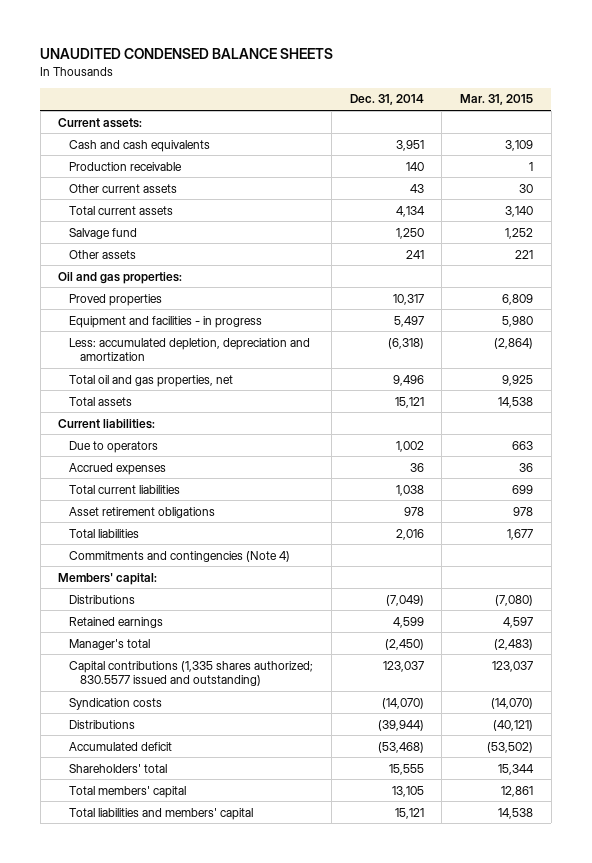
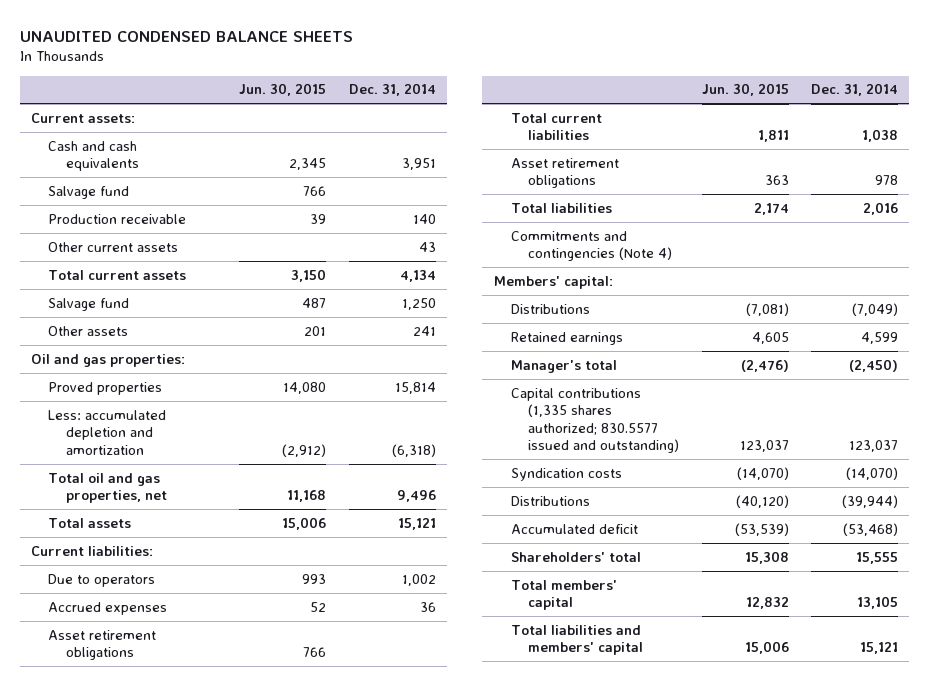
[460,94,534,106] Mar. 31, 2015 -> none
none -> [239,83,327,97] Jun. 30, 2015
none -> [48,185,130,199] Salvage fund
[69,315,263,328] Equipment and facilities - in progress -> none
[392,293,424,305] 10,317 -> [394,381,436,394] 15,814
[69,337,311,362] Less: accumulated depletion, depreciation and amortization -> [48,409,167,455] Less: accumulated depletion and amortization
none -> [48,629,157,661] Asset retirement obligations

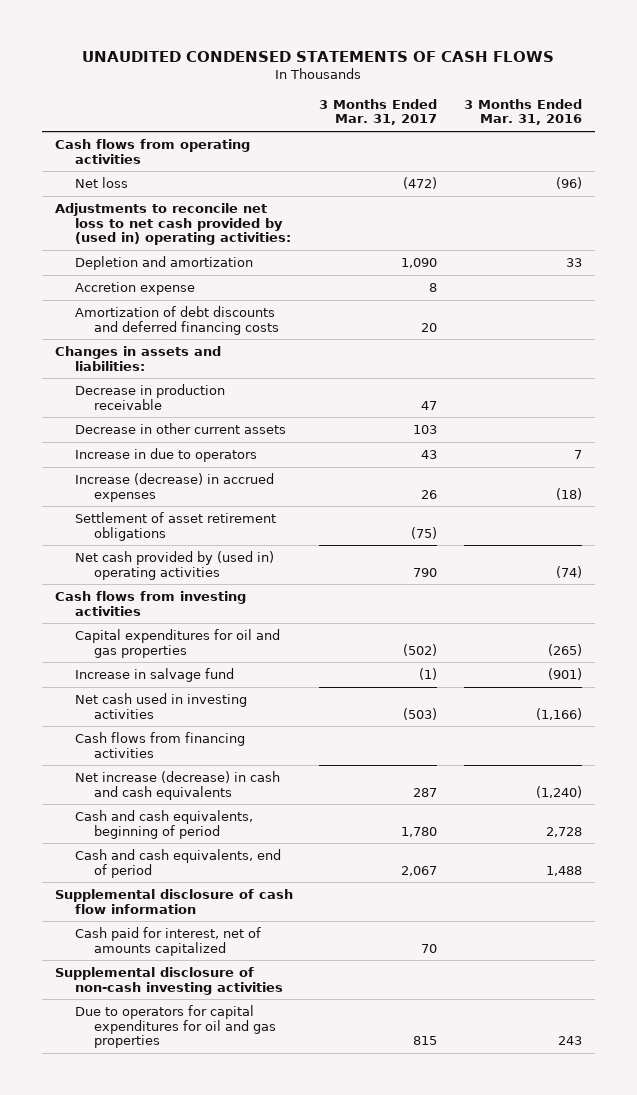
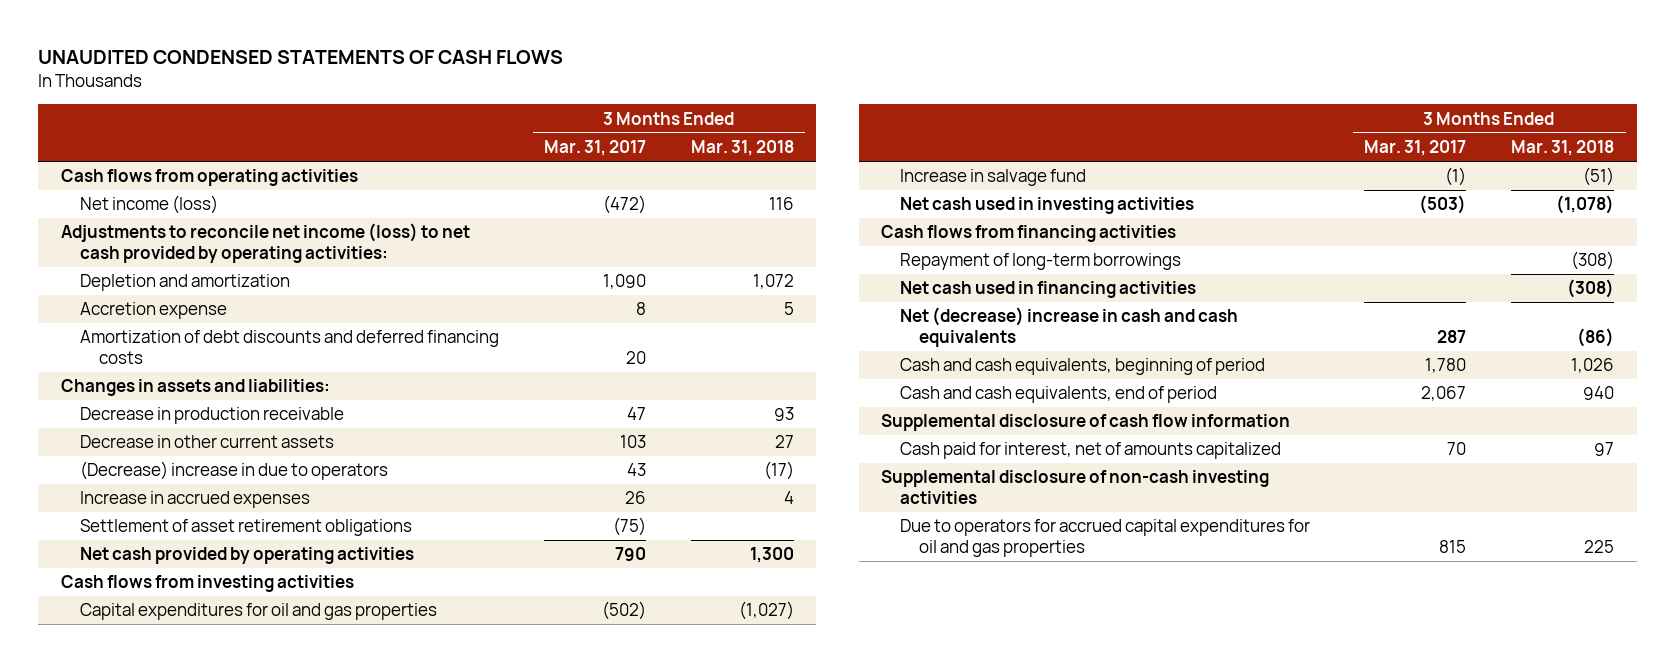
[463,98,582,126] 3 Months Ended Mar. 31, 2016 -> none
none -> [690,140,794,157] Mar. 31, 2018
[74,177,128,189] Net loss -> [79,195,218,215] Net income (loss)
[54,203,291,246] Adjustments to reconcile net loss to net cash provided by (used in) operating activities: -> [60,223,470,264] Adjustments to reconcile net income (loss) to net cash provided by operating activities:
[74,448,257,463] Increase in due to operators -> [79,461,388,481] (Decrease) increase in due to operators
[74,473,274,502] Increase (decrease) in accrued expenses -> [79,491,310,509] Increase in accrued expenses
[74,551,274,580] Net cash provided by (used in) operating activities -> [79,547,414,565] Net cash provided by operating activities
none -> [900,253,1182,271] Repayment of long-term borrowings
none -> [900,281,1197,299] Net cash used in financing activities
[74,771,280,800] Net increase (decrease) in cash and cash equivalents -> [900,307,1239,348] Net (decrease) increase in cash and cash equivalents
[74,1005,277,1049] Due to operators for capital expenditures for oil and gas properties -> [900,519,1311,558] Due to operators for accrued capital expenditures for oil and gas properties

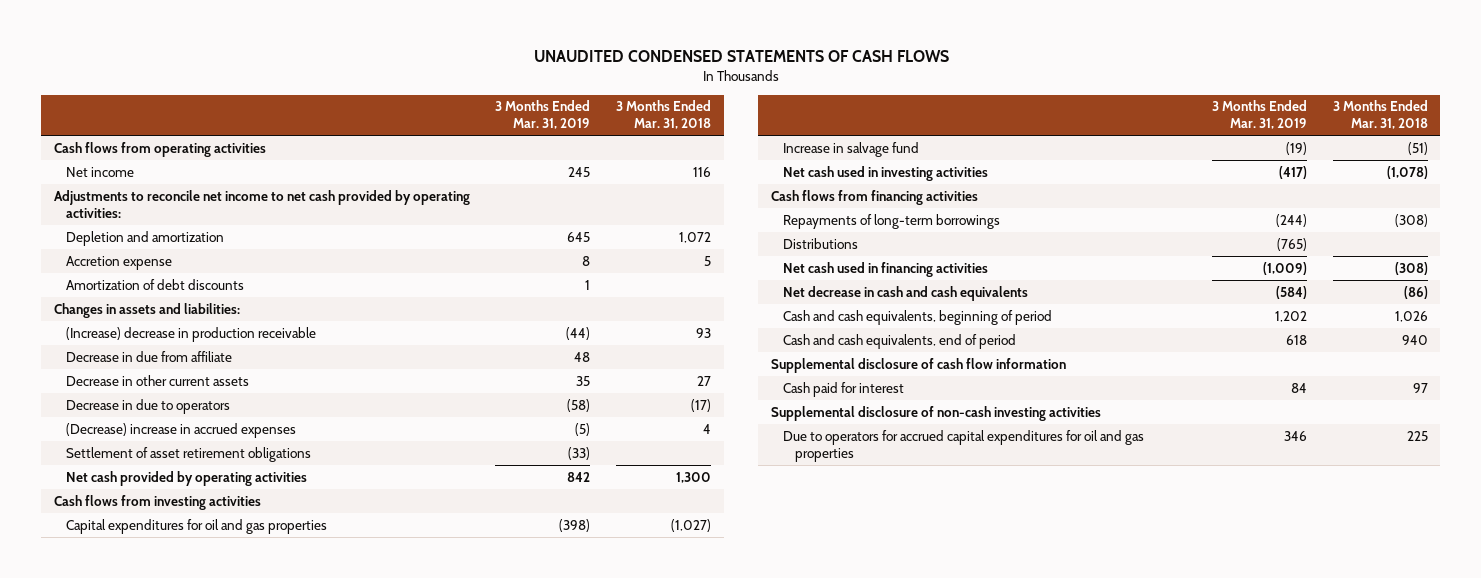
[543,140,646,157] Mar. 31, 2017 -> none
none -> [495,100,591,130] 3 Months Ended Mar. 31, 2019
[79,195,218,215] Net income (loss) -> [65,166,134,177] Net income
[60,223,470,264] Adjustments to reconcile net income (loss) to net cash provided by operating activities: -> [53,189,470,218] Adjustments to reconcile net income to net cash provided by operating activities:
[79,330,499,365] Amortization of debt discounts and deferred financing costs -> [65,278,244,290] Amortization of debt discounts
[79,407,344,425] Decrease in production receivable -> [65,326,316,342] (Increase) decrease in production receivable
none -> [65,350,232,362] Decrease in due from affiliate
[79,461,388,481] (Decrease) increase in due to operators -> [65,398,230,414] Decrease in due to operators
[79,491,310,509] Increase in accrued expenses -> [65,422,296,438] (Decrease) increase in accrued expenses
[900,253,1182,271] Repayment of long-term borrowings -> [782,213,1000,229] Repayments of long-term borrowings
none -> [782,237,858,249] Distributions
[900,307,1239,348] Net (decrease) increase in cash and cash equivalents -> [782,285,1028,301] Net decrease in cash and cash equivalents
[900,442,1282,460] Cash paid for interest, net of amounts capitalized -> [782,381,904,397] Cash paid for interest

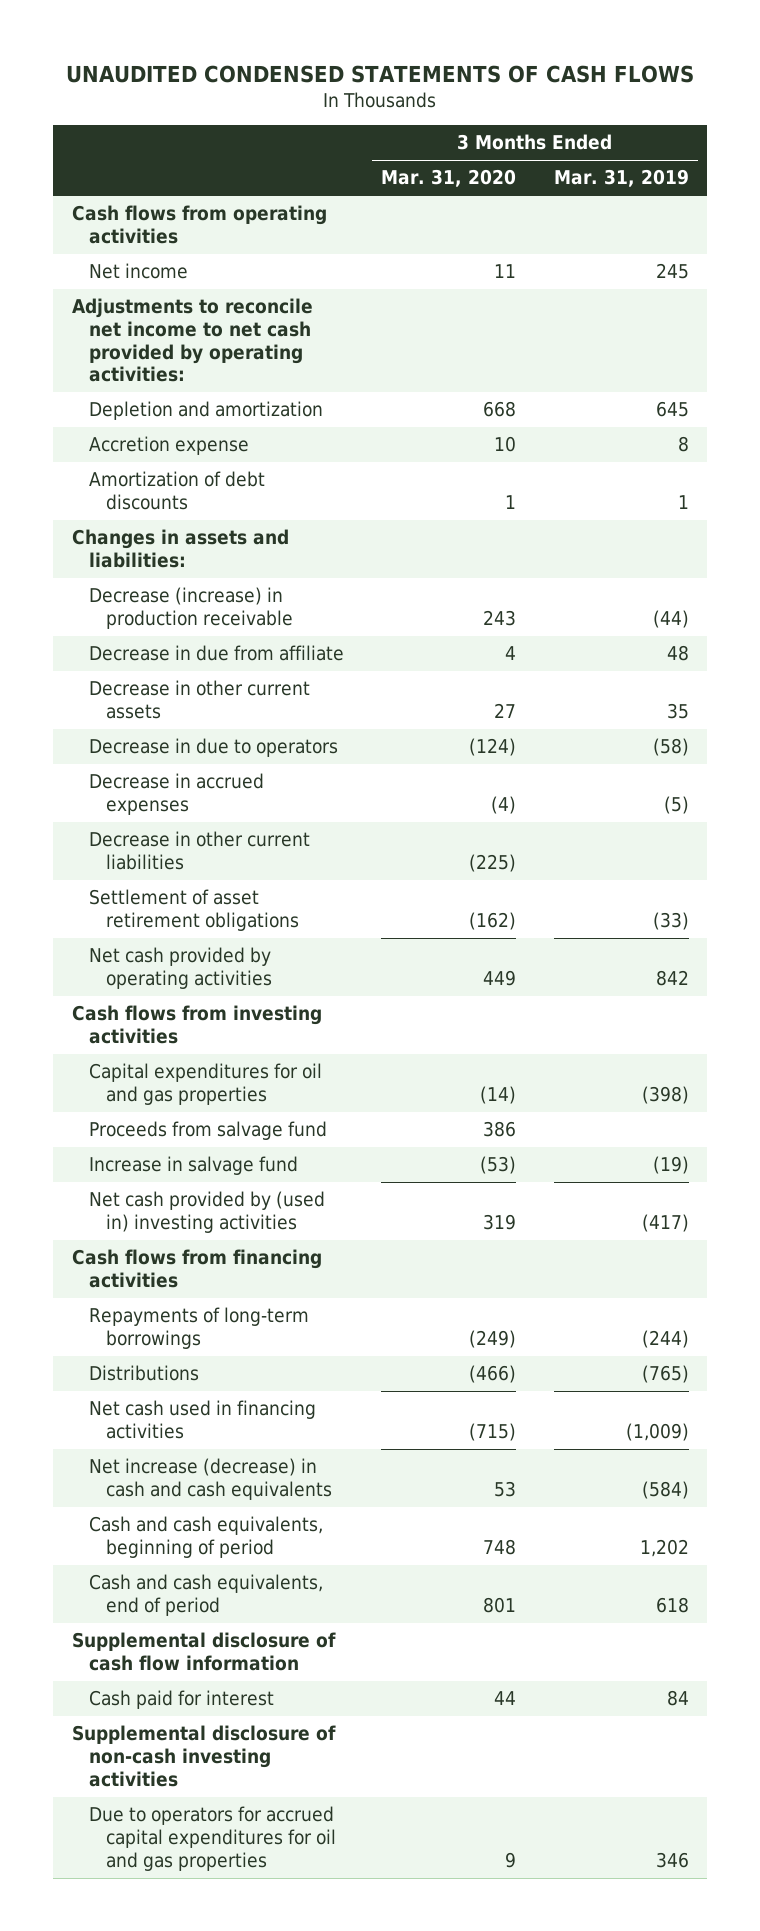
[615,100,711,130] 3 Months Ended Mar. 31, 2018 -> none
none -> [381,169,517,188] Mar. 31, 2020
[65,326,316,342] (Increase) decrease in production receivable -> [88,587,293,630] Decrease (increase) in production receivable
[65,422,296,438] (Decrease) increase in accrued expenses -> [88,773,264,816] Decrease in accrued expenses
none -> [88,831,310,871] Decrease in other current liabilities
none -> [88,1121,327,1141] Proceeds from salvage fund
[782,165,988,181] Net cash used in investing activities -> [88,1191,325,1234] Net cash provided by (used in) investing activities
[782,285,1028,301] Net decrease in cash and cash equivalents -> [88,1458,332,1501] Net increase (decrease) in cash and cash equivalents

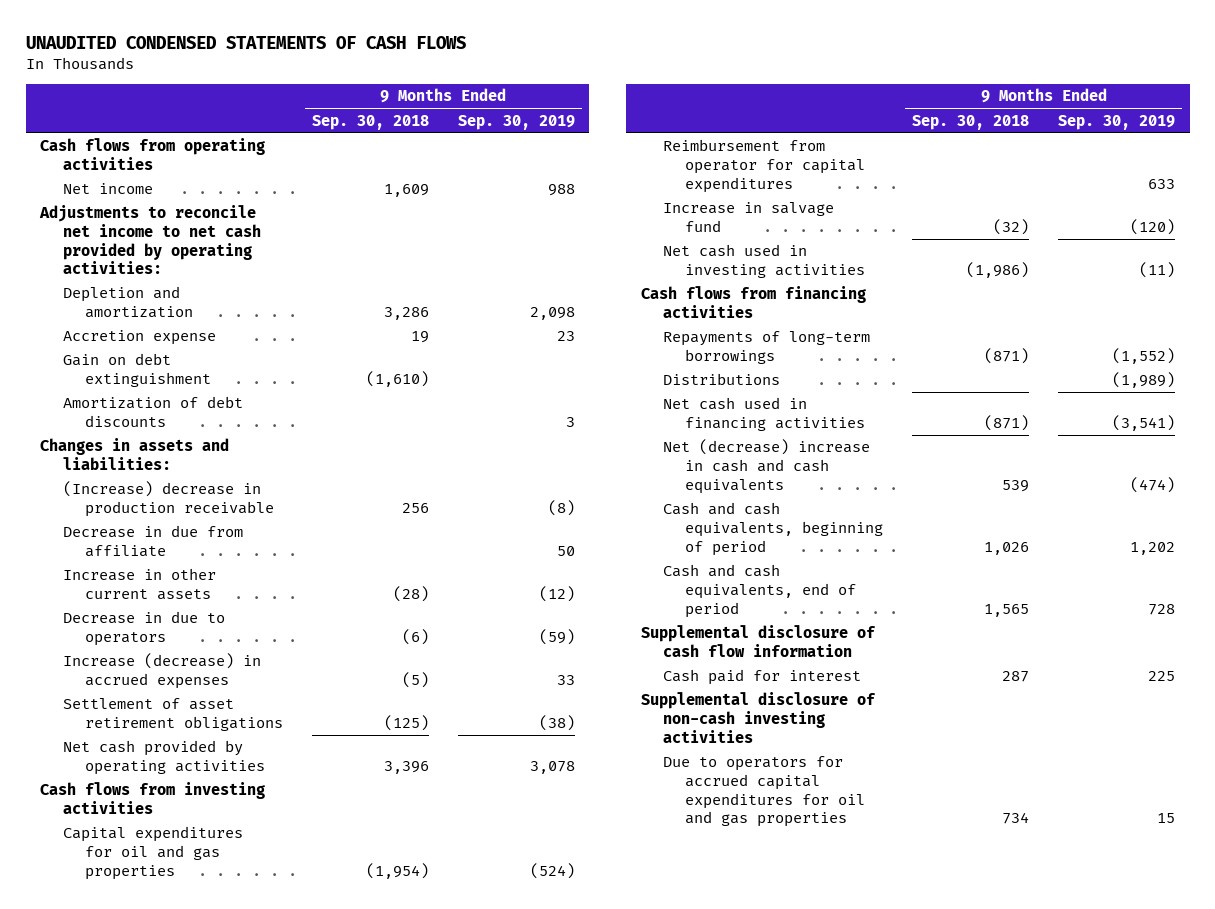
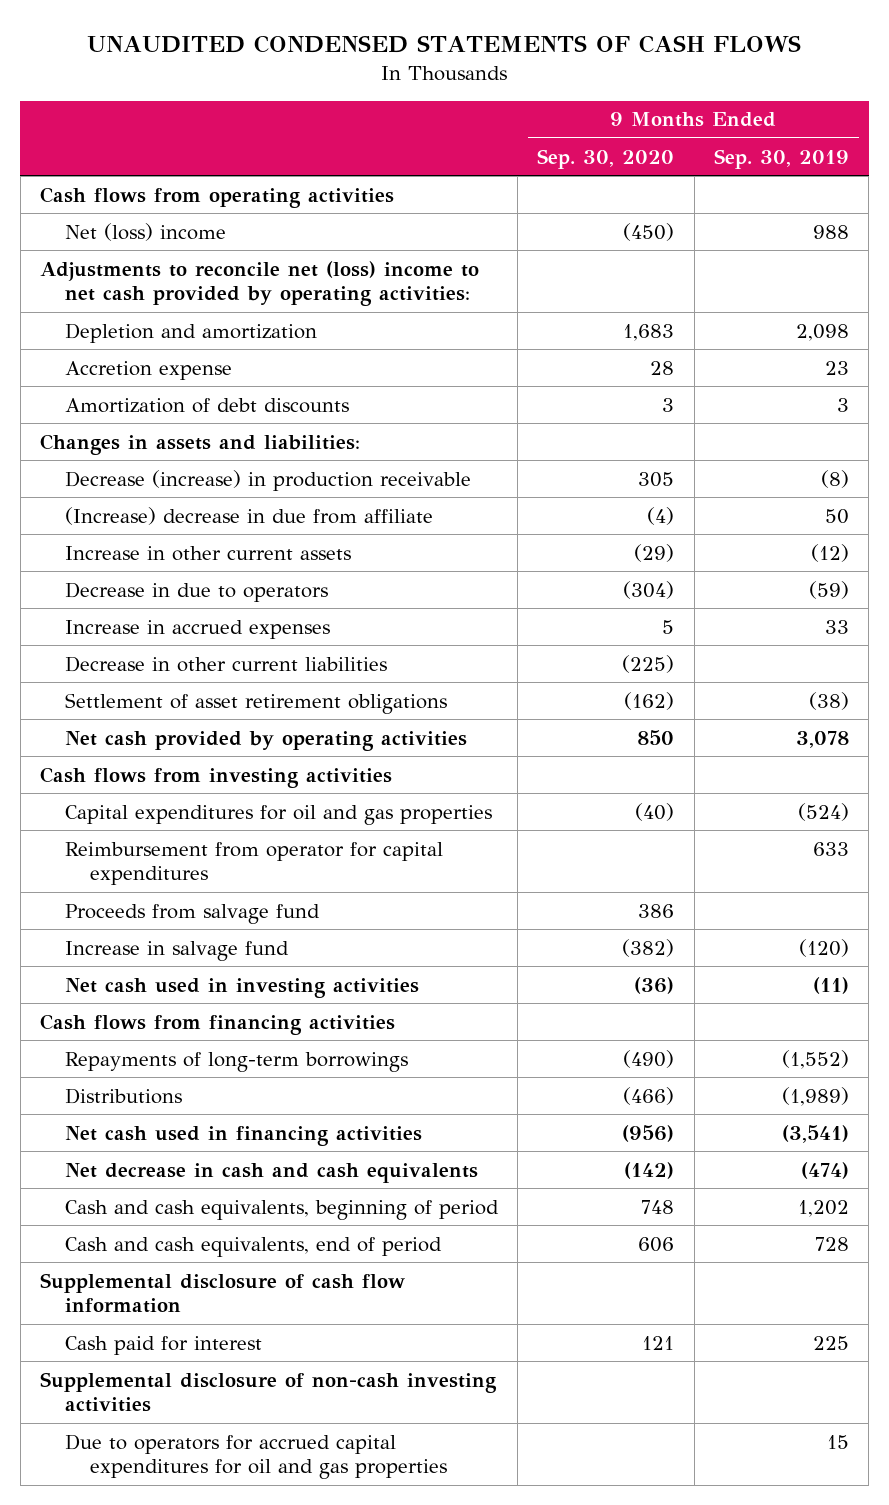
[311,114,429,130] Sep. 30, 2018 -> none
none -> [537,148,675,169] Sep. 30, 2020
[62,183,153,195] Net income -> [64,222,226,241] Net (loss) income
[39,205,261,275] Adjustments to reconcile net income to net cash provided by operating activities: -> [40,260,480,307] Adjustments to reconcile net (loss) income to net cash provided by operating activities:
[62,353,211,388] Gain on debt extinguishment -> none
[62,481,274,518] (Increase) decrease in production receivable -> [64,469,471,491] Decrease (increase) in production receivable
[62,525,243,558] Decrease in due from affiliate -> [64,506,433,525] (Increase) decrease in due from affiliate
[62,653,261,690] Increase (decrease) in accrued expenses -> [64,619,330,639] Increase in accrued expenses
none -> [64,655,387,672] Decrease in other current liabilities
none -> [64,903,320,924] Proceeds from salvage fund
[663,439,871,494] Net (decrease) increase in cash and cash equivalents -> [64,1162,478,1183] Net decrease in cash and cash equivalents

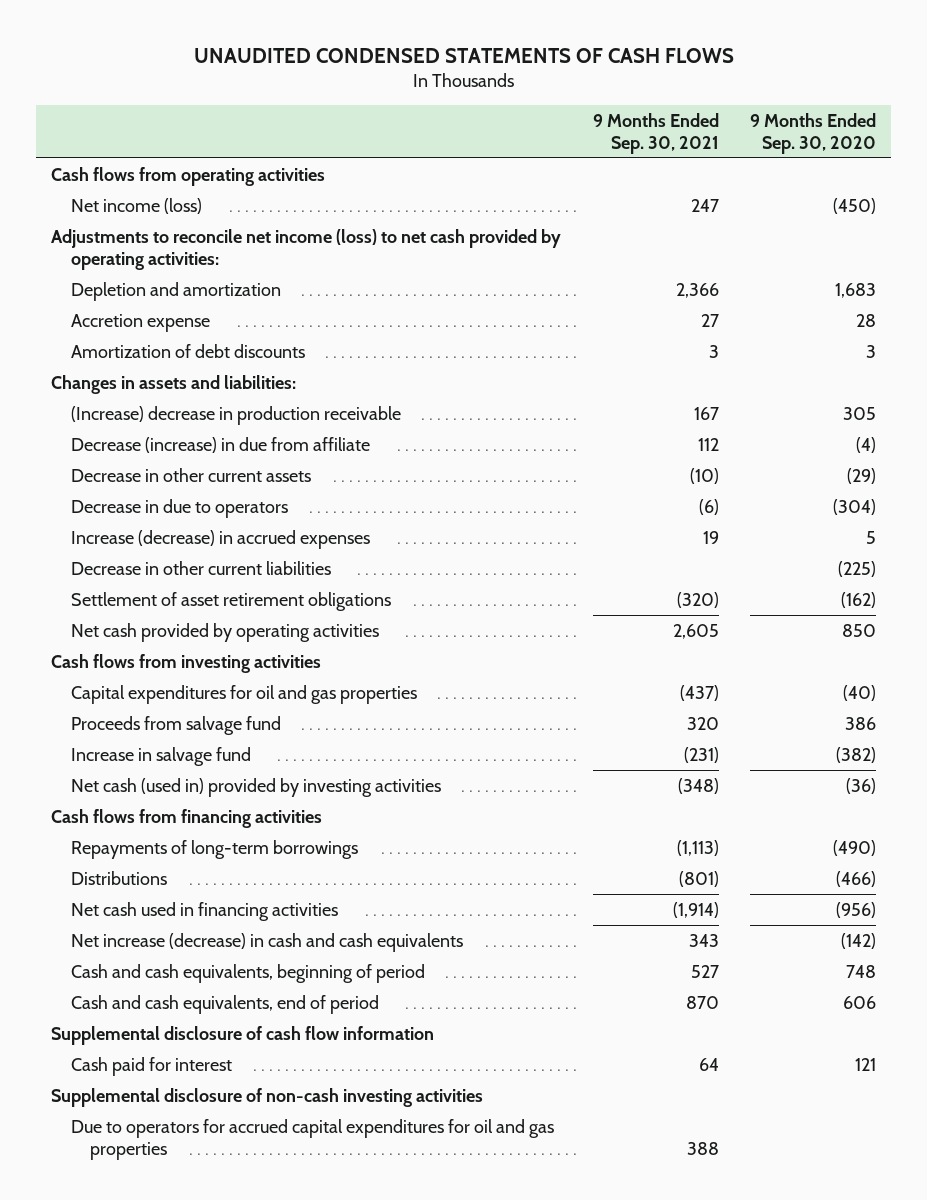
[713,148,849,169] Sep. 30, 2019 -> none
none -> [592,112,719,154] 9 Months Ended Sep. 30, 2021
[64,222,226,241] Net (loss) income -> [70,197,202,214] Net income (loss)
[40,260,480,307] Adjustments to reconcile net (loss) income to net cash provided by operating activities: -> [51,228,562,270] Adjustments to reconcile net income (loss) to net cash provided by operating activities:
[64,469,471,491] Decrease (increase) in production receivable -> [70,405,401,425] (Increase) decrease in production receivable
[64,506,433,525] (Increase) decrease in due from affiliate -> [70,436,370,453] Decrease (increase) in due from affiliate
[64,545,351,561] Increase in other current assets -> [70,467,311,482] Decrease in other current assets
[64,619,330,639] Increase in accrued expenses -> [70,529,370,549] Increase (decrease) in accrued expenses
[64,841,443,886] Reimbursement from operator for capital expenditures -> none
[64,977,419,998] Net cash used in investing activities -> [70,777,441,797] Net cash (used in) provided by investing activities
[64,1162,478,1183] Net decrease in cash and cash equivalents -> [70,932,463,952] Net increase (decrease) in cash and cash equivalents

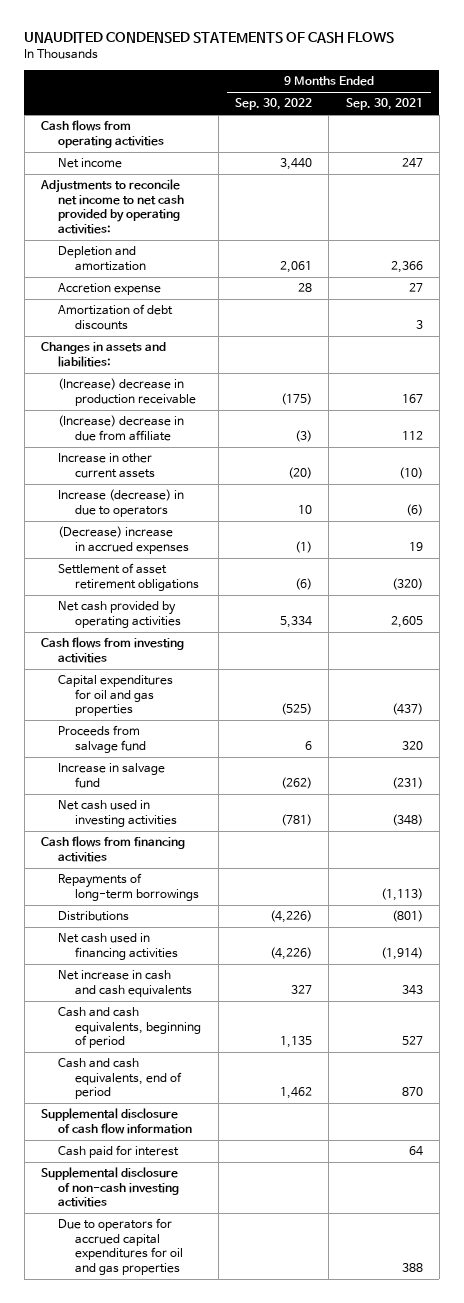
[749,112,876,154] 9 Months Ended Sep. 30, 2020 -> none
none -> [235,98,313,111] Sep. 30, 2022
[70,197,202,214] Net income (loss) -> [58,158,123,169] Net income
[51,228,562,270] Adjustments to reconcile net income (loss) to net cash provided by operating activities: -> [40,179,185,234] Adjustments to reconcile net income to net cash provided by operating activities:
[70,560,331,575] Decrease in other current liabilities -> none
[70,436,370,453] Decrease (increase) in due from affiliate -> [58,415,185,441] (Increase) decrease in due from affiliate
[70,467,311,482] Decrease in other current assets -> [58,453,156,478] Increase in other current assets
[70,498,288,518] Decrease in due to operators -> [58,489,185,517] Increase (decrease) in due to operators
[70,529,370,549] Increase (decrease) in accrued expenses -> [58,526,190,554] (Decrease) increase in accrued expenses
[70,777,441,797] Net cash (used in) provided by investing activities -> [58,800,178,827] Net cash used in investing activities
[70,932,463,952] Net increase (decrease) in cash and cash equivalents -> [58,970,193,997] Net increase in cash and cash equivalents

